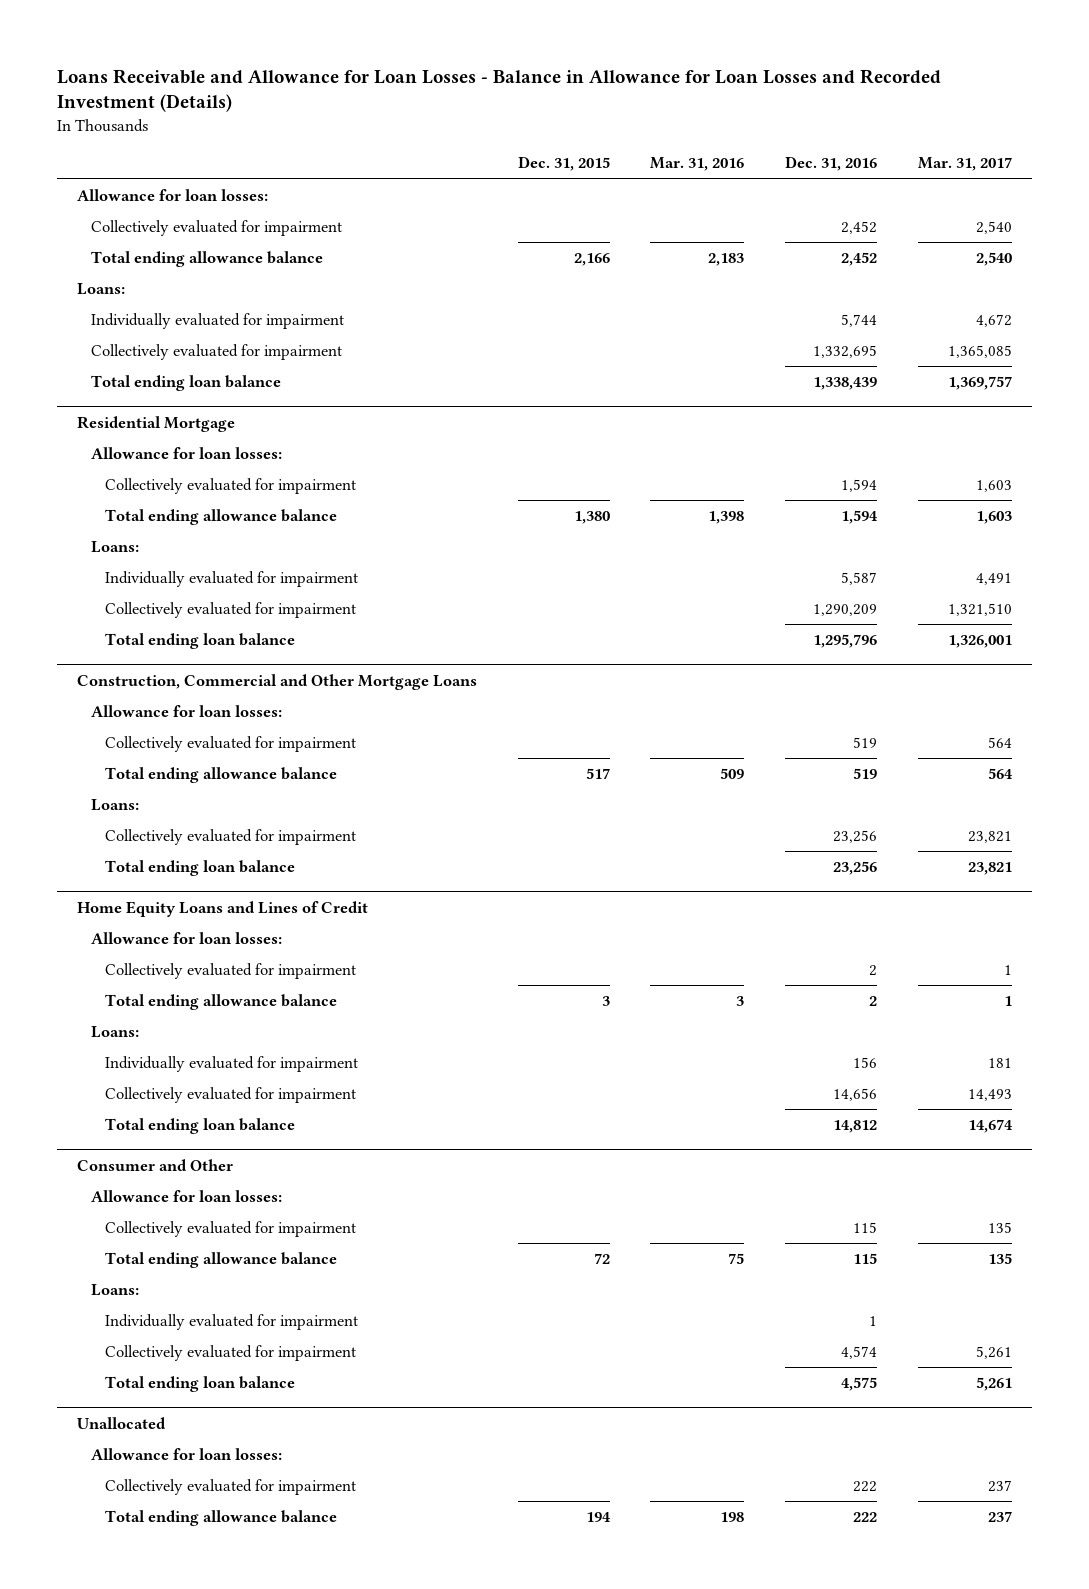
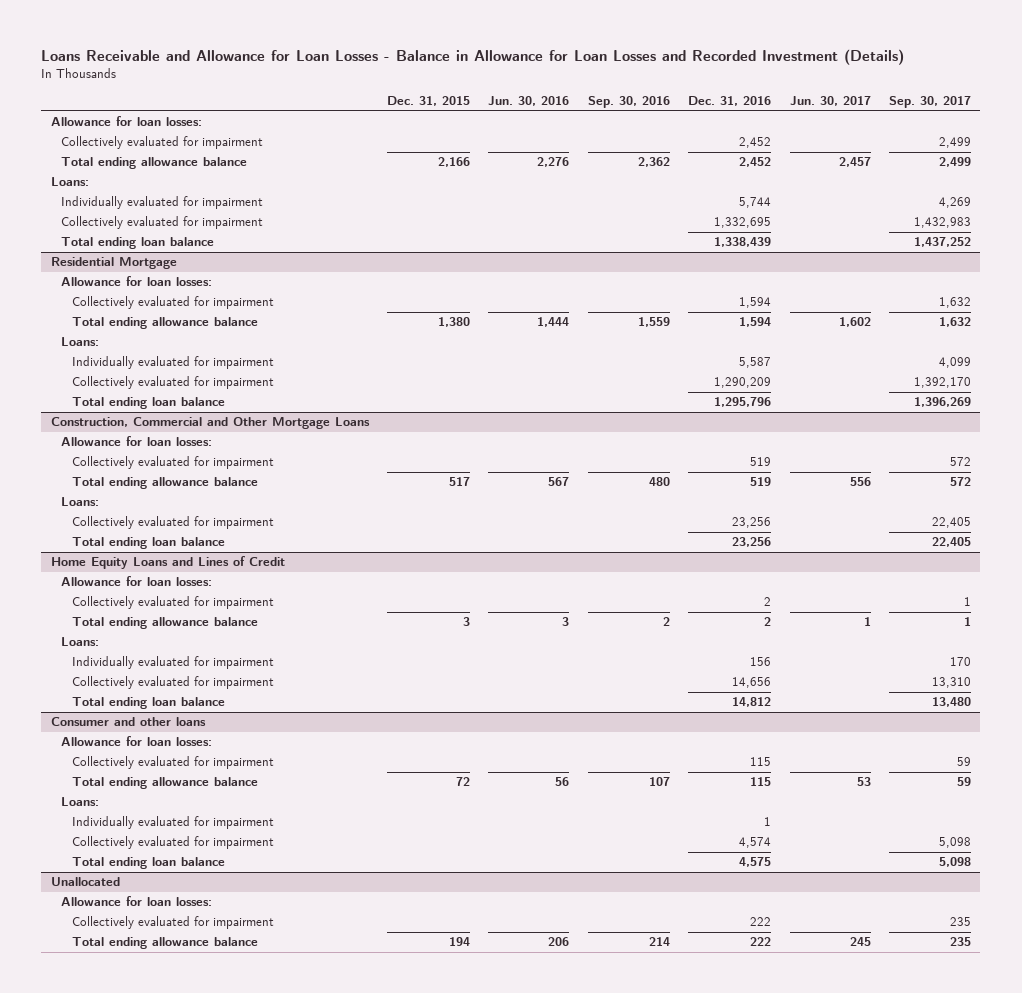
[650,157,745,172] Mar. 31, 2016 -> none
[917,157,1012,172] Mar. 31, 2017 -> none
none -> [488,96,570,107] Jun. 30, 2016
none -> [587,96,670,109] Sep. 30, 2016
none -> [789,96,871,107] Jun. 30, 2017
none -> [888,96,971,109] Sep. 30, 2017
[77,1158,234,1171] Consumer and Other -> [50,717,206,727] Consumer and other loans

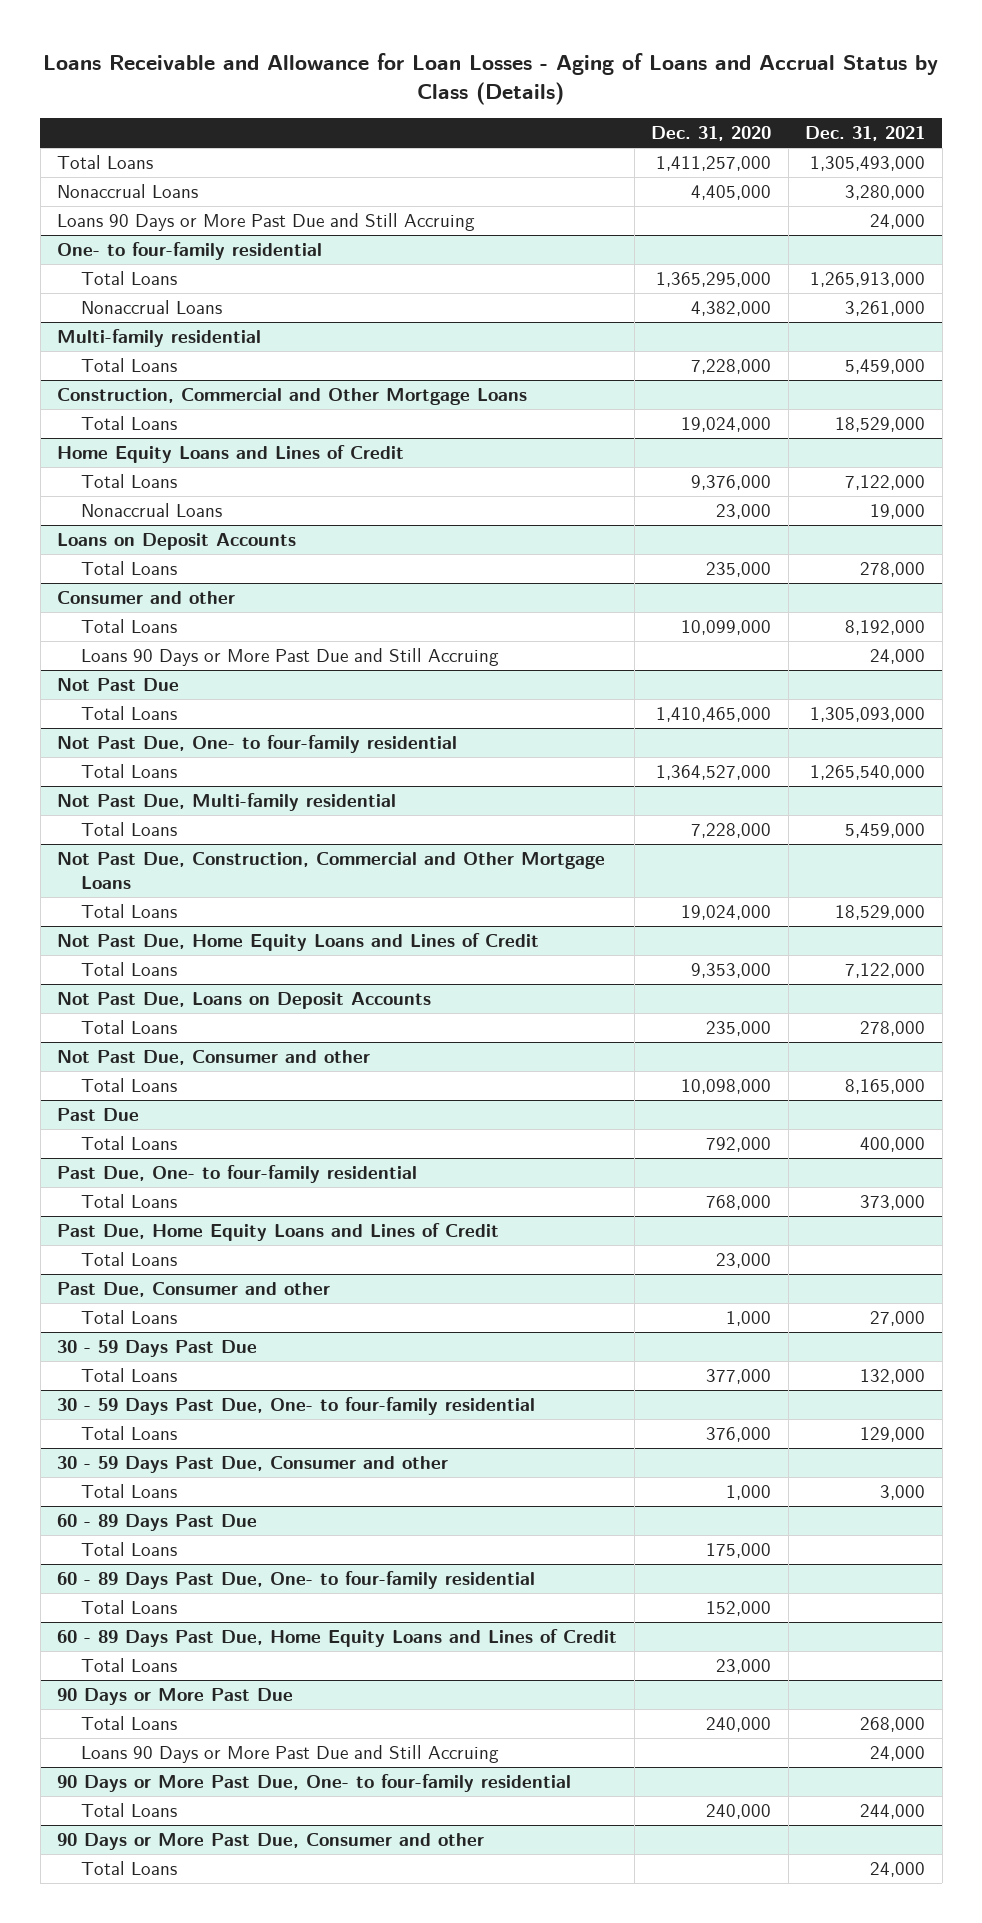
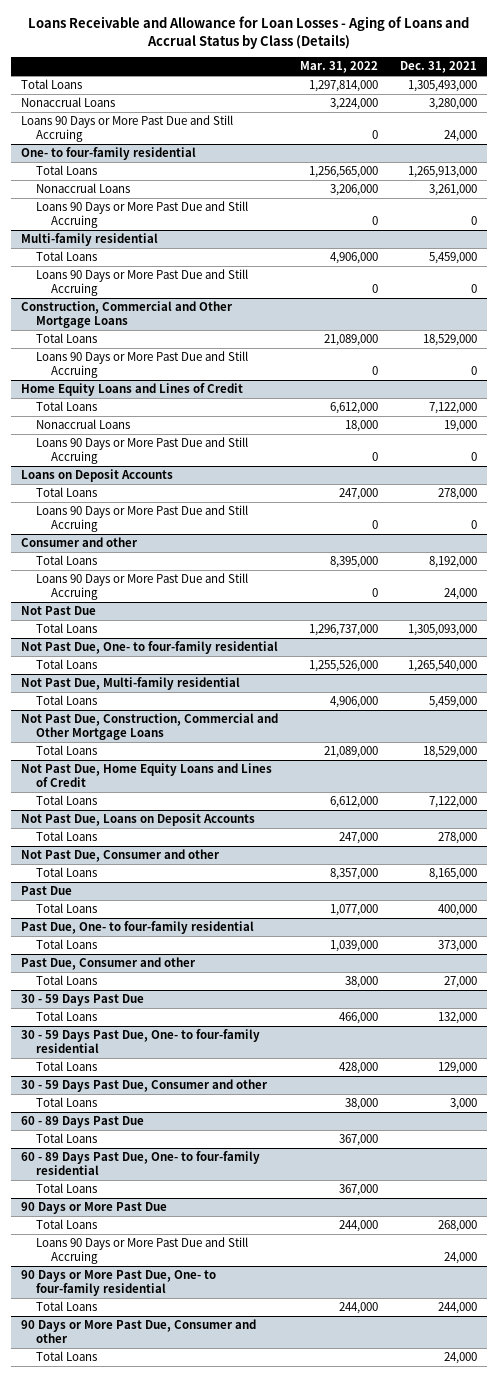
[651,126,772,142] Dec. 31, 2020 -> none
none -> [300,61,379,74] Mar. 31, 2022
none -> [36,201,249,229] Loans 90 Days or More Past Due and Still Accruing
none -> [36,269,249,297] Loans 90 Days or More Past Due and Still Accruing
none -> [36,351,249,379] Loans 90 Days or More Past Due and Still Accruing
none -> [36,437,249,465] Loans 90 Days or More Past Due and Still Accruing
none -> [36,505,249,533] Loans 90 Days or More Past Due and Still Accruing
[57,1223,500,1242] Past Due, Home Equity Loans and Lines of Credit -> none
[80,1252,177,1267] Total Loans -> none
[57,1629,618,1648] 60 - 89 Days Past Due, Home Equity Loans and Lines of Credit -> none
[80,1658,177,1673] Total Loans -> none

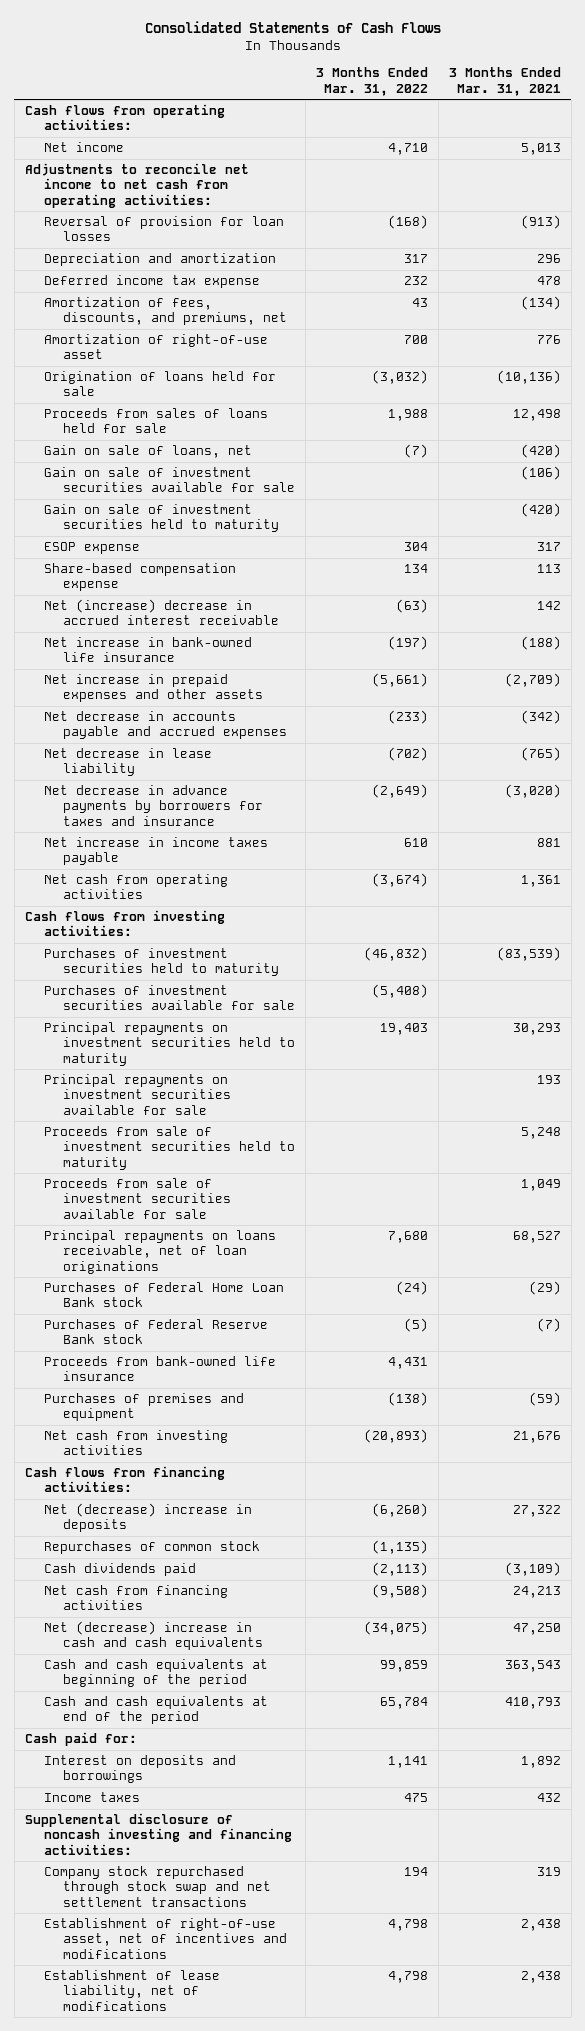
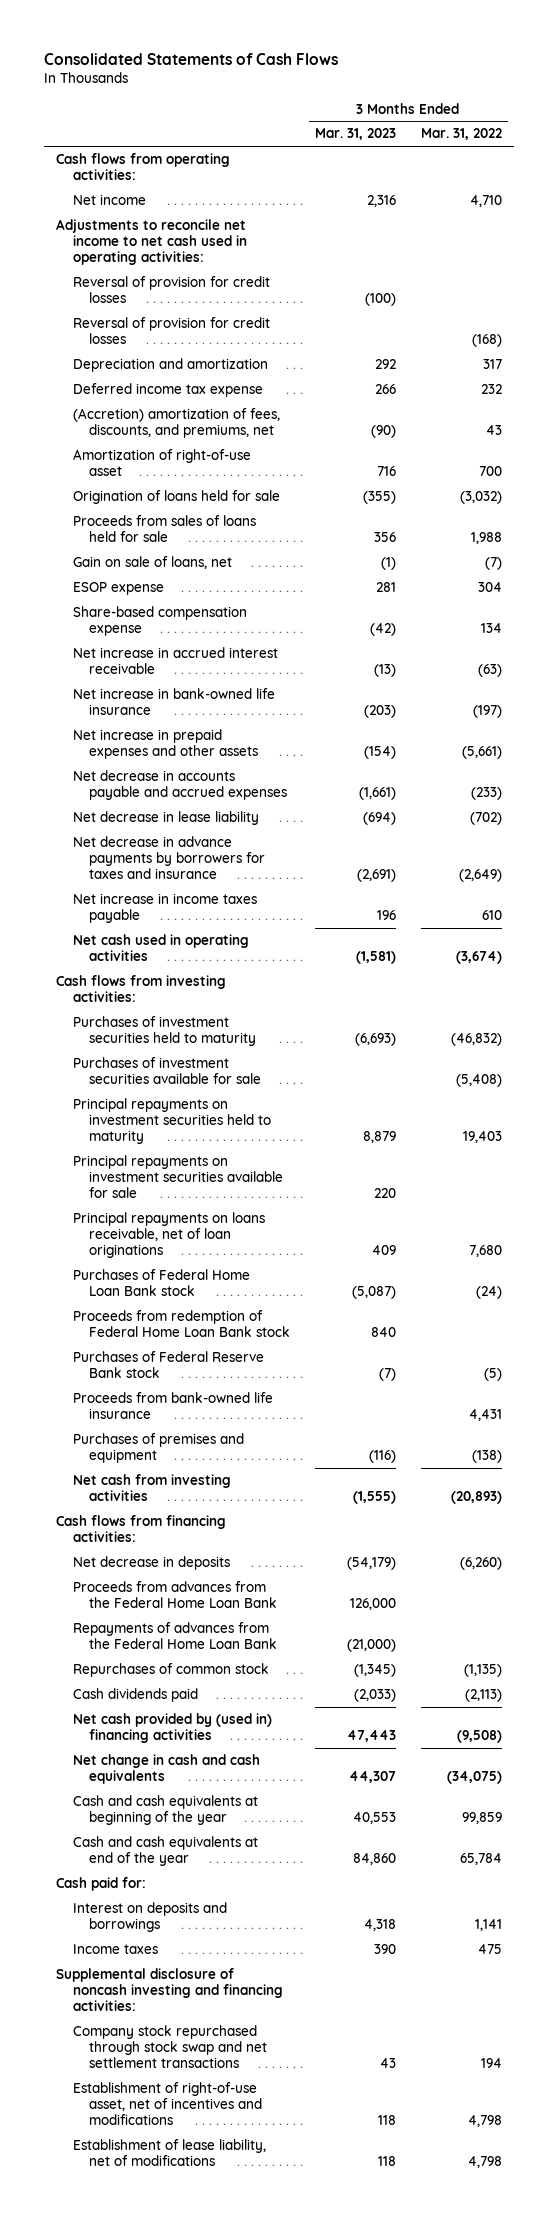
[448,67,561,96] 3 Months Ended Mar. 31, 2021 -> none
none -> [314,128,396,141] Mar. 31, 2023
[24,163,249,208] Adjustments to reconcile net income to net cash from operating activities: -> [56,219,247,266] Adjustments to reconcile net income to net cash used in operating activities:
none -> [72,276,270,304] Reversal of provision for credit losses
[43,216,284,242] Reversal of provision for loan losses -> [72,317,270,345] Reversal of provision for credit losses
[43,297,287,326] Amortization of fees, discounts, and premiums, net -> [72,408,280,439] (Accretion) amortization of fees, discounts, and premiums, net
[43,467,295,493] Gain on sale of investment securities available for sale -> none
[43,504,279,533] Gain on sale of investment securities held to maturity -> none
[43,599,279,626] Net (increase) decrease in accrued interest receivable -> [72,647,278,675] Net increase in accrued interest receivable
[43,874,228,900] Net cash from operating activities -> [72,934,249,962] Net cash used in operating activities
[43,1126,295,1170] Proceeds from sale of investment securities held to maturity -> none
[43,1178,231,1219] Proceeds from sale of investment securities available for sale -> none
none -> [72,1310,291,1338] Proceeds from redemption of Federal Home Loan Bank stock
[43,1503,252,1533] Net (decrease) increase in deposits -> [72,1556,230,1571] Net decrease in deposits
none -> [72,1581,278,1609] Proceeds from advances from the Federal Home Loan Bank
none -> [72,1622,278,1650] Repayments of advances from the Federal Home Loan Bank
[43,1585,228,1611] Net cash from financing activities -> [72,1713,272,1744] Net cash provided by (used in) financing activities
[43,1621,263,1651] Net (decrease) increase in cash and cash equivalents -> [72,1754,260,1785] Net change in cash and cash equivalents
[43,1659,268,1688] Cash and cash equivalents at beginning of the period -> [72,1795,258,1826] Cash and cash equivalents at beginning of the year
[43,1696,268,1725] Cash and cash equivalents at end of the period -> [72,1836,258,1867] Cash and cash equivalents at end of the year

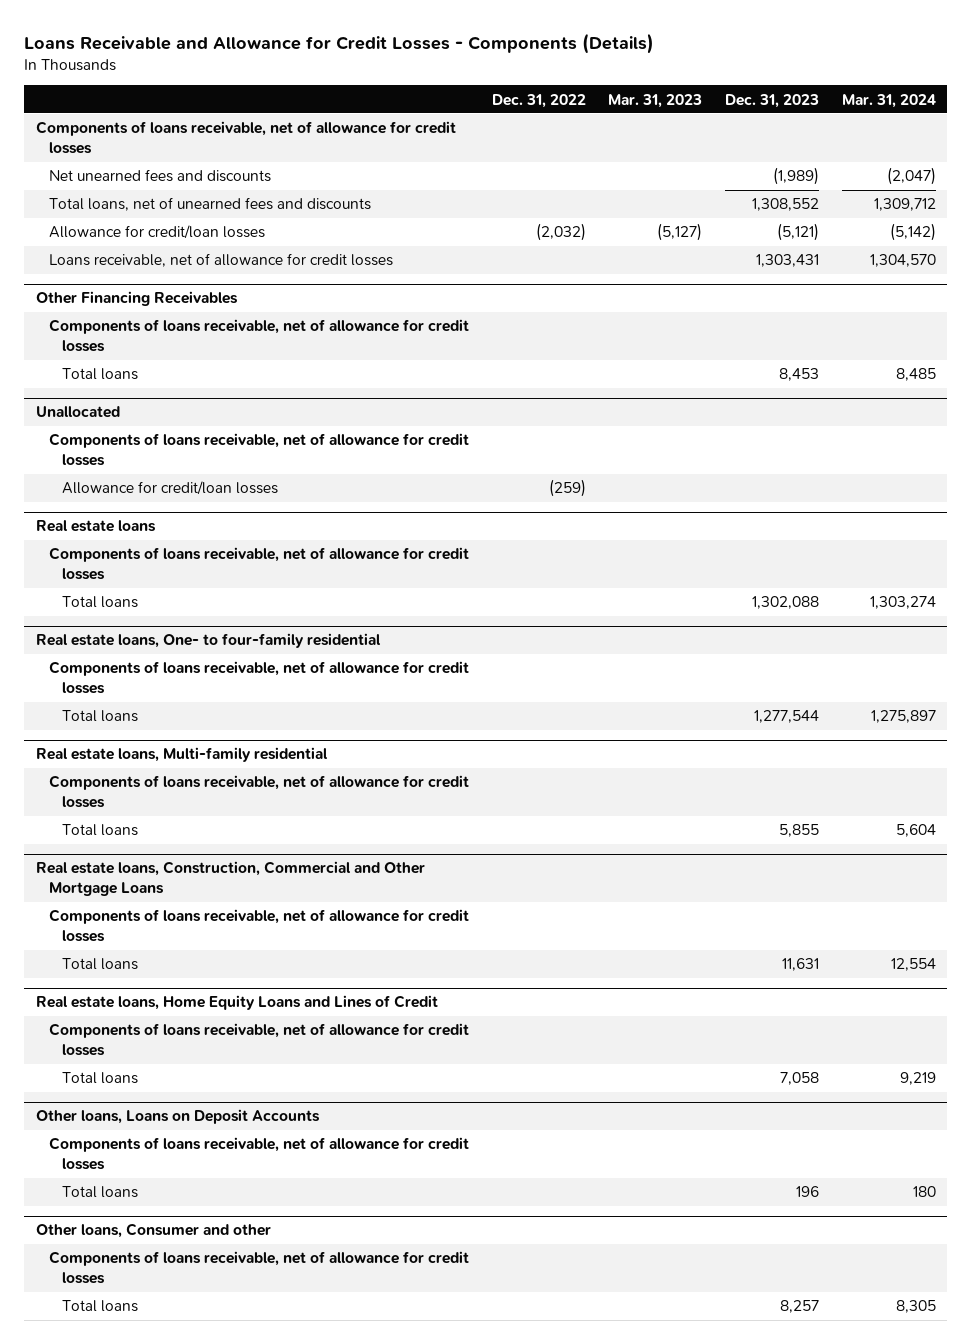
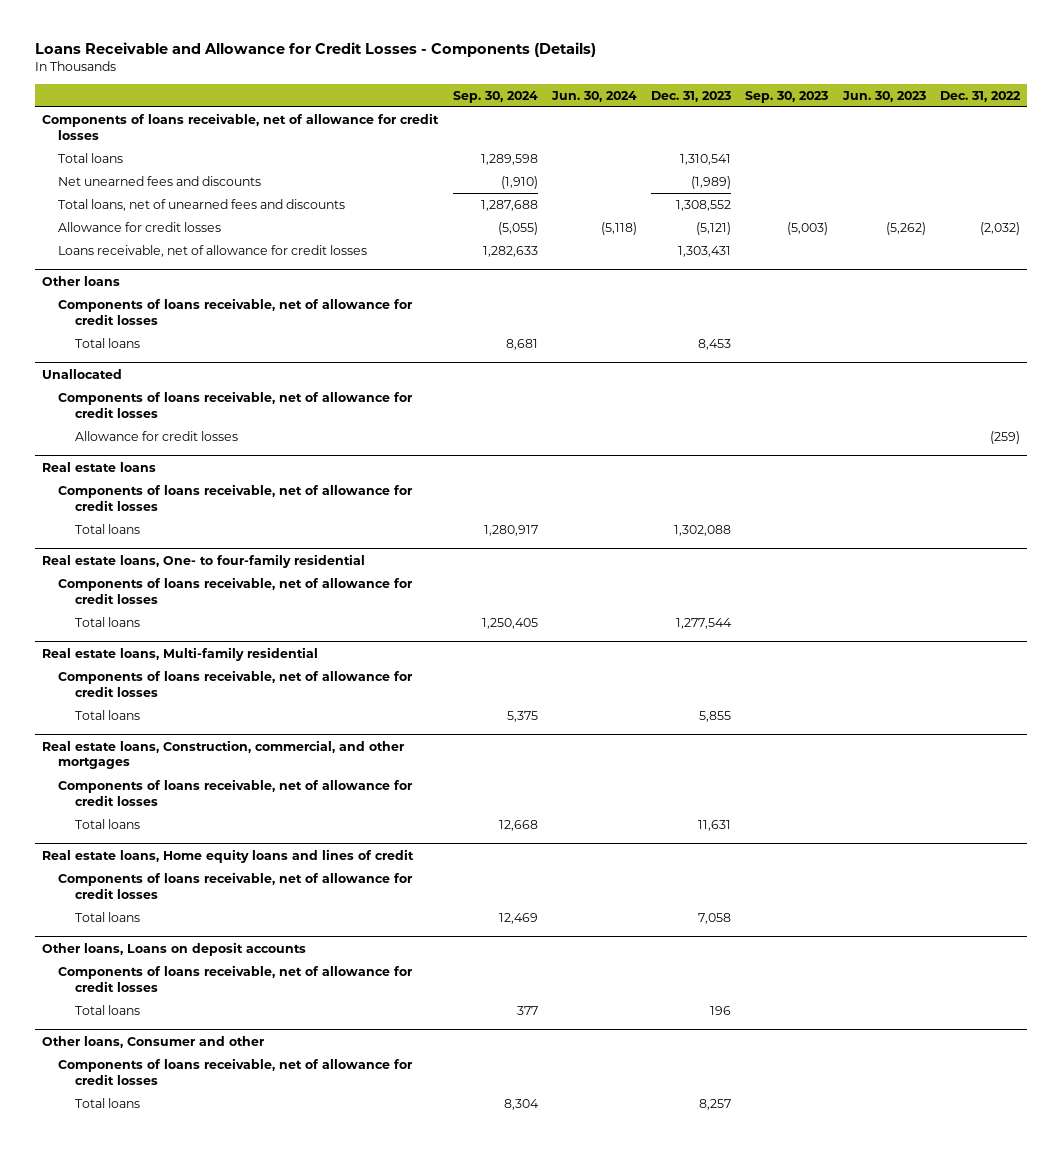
[608,93,703,108] Mar. 31, 2023 -> none
[841,93,936,108] Mar. 31, 2024 -> none
none -> [452,90,538,103] Sep. 30, 2024
none -> [550,90,637,102] Jun. 30, 2024
none -> [745,90,829,103] Sep. 30, 2023
none -> [841,90,926,102] Jun. 30, 2023
none -> [58,152,124,163] Total loans
[48,225,265,240] Allowance for credit/loan losses -> [58,221,222,232] Allowance for credit losses
[35,291,238,307] Other Financing Receivables -> [42,275,121,286] Other loans
[61,481,278,496] Allowance for credit/loan losses -> [74,430,238,441] Allowance for credit losses
[35,861,425,897] Real estate loans, Construction, Commercial and Other Mortgage Loans -> [42,739,406,770] Real estate loans, Construction, commercial, and other mortgages
[35,995,438,1011] Real estate loans, Home Equity Loans and Lines of Credit -> [42,848,415,863] Real estate loans, Home equity loans and lines of credit
[35,1109,320,1125] Other loans, Loans on Deposit Accounts -> [42,941,307,956] Other loans, Loans on deposit accounts

